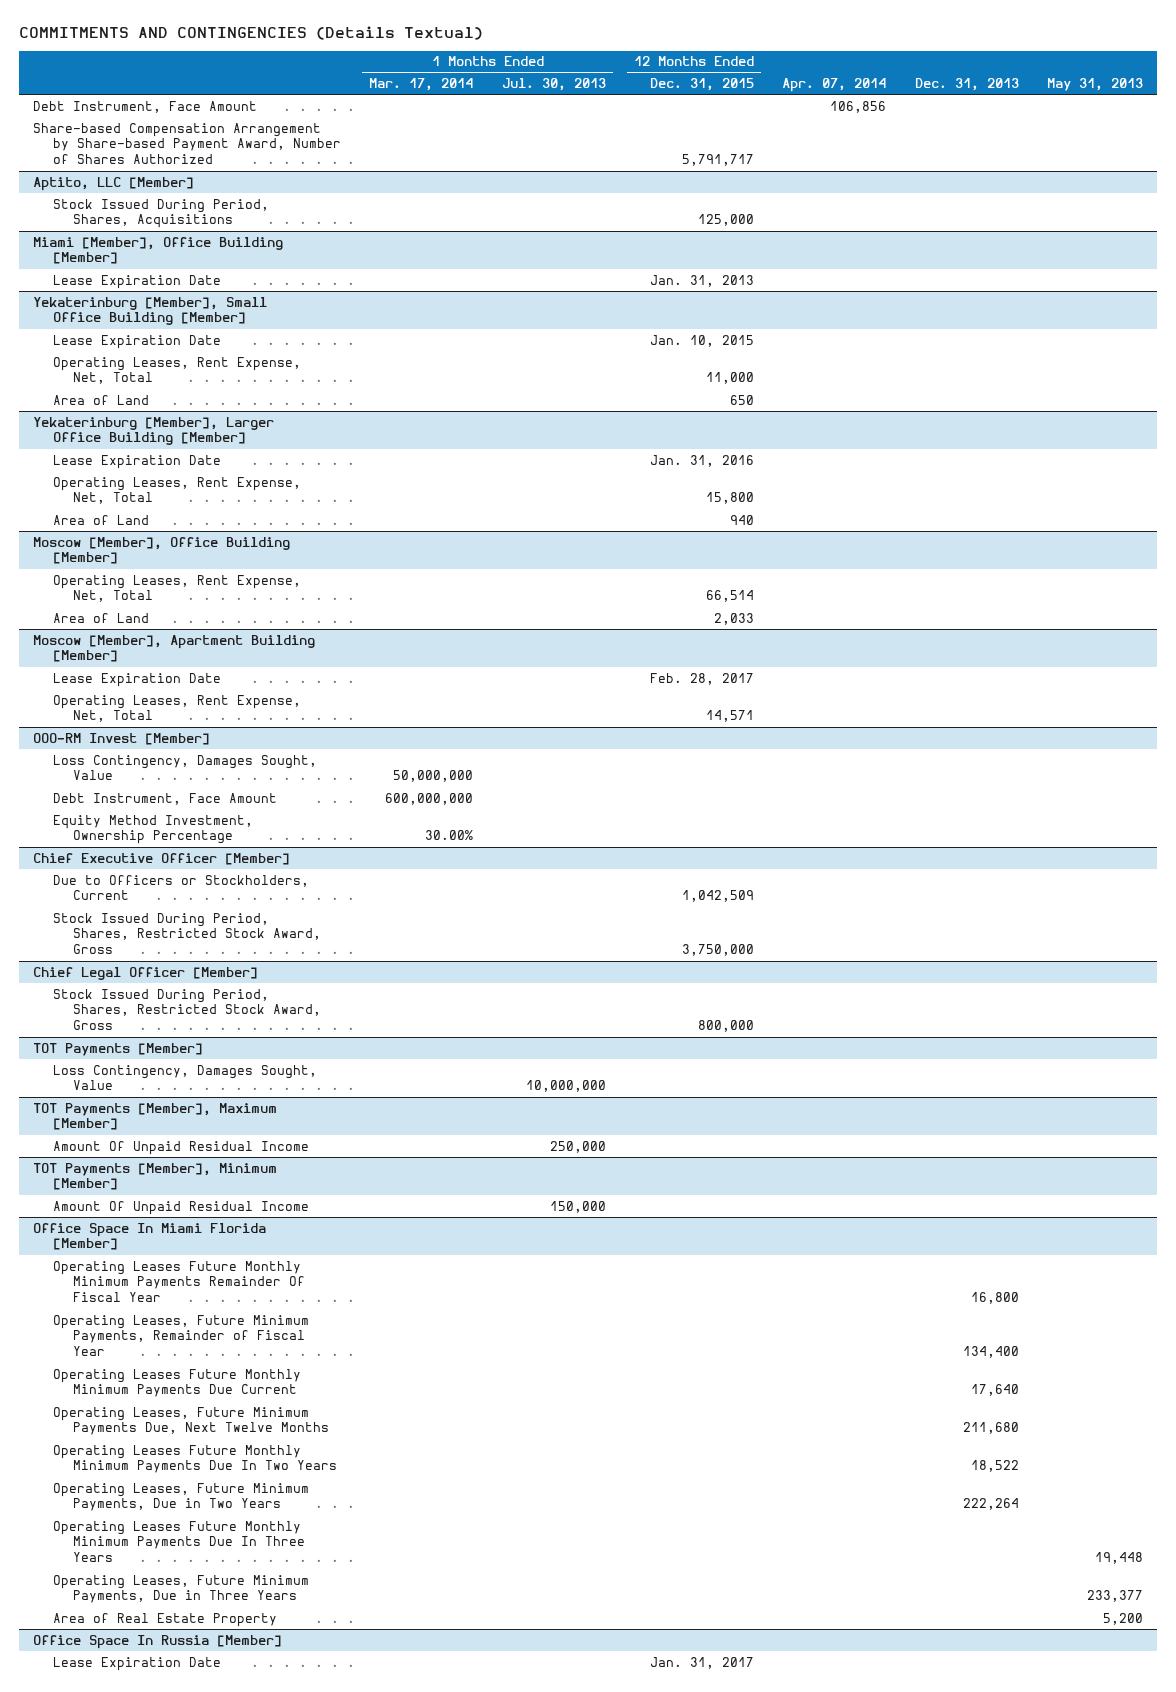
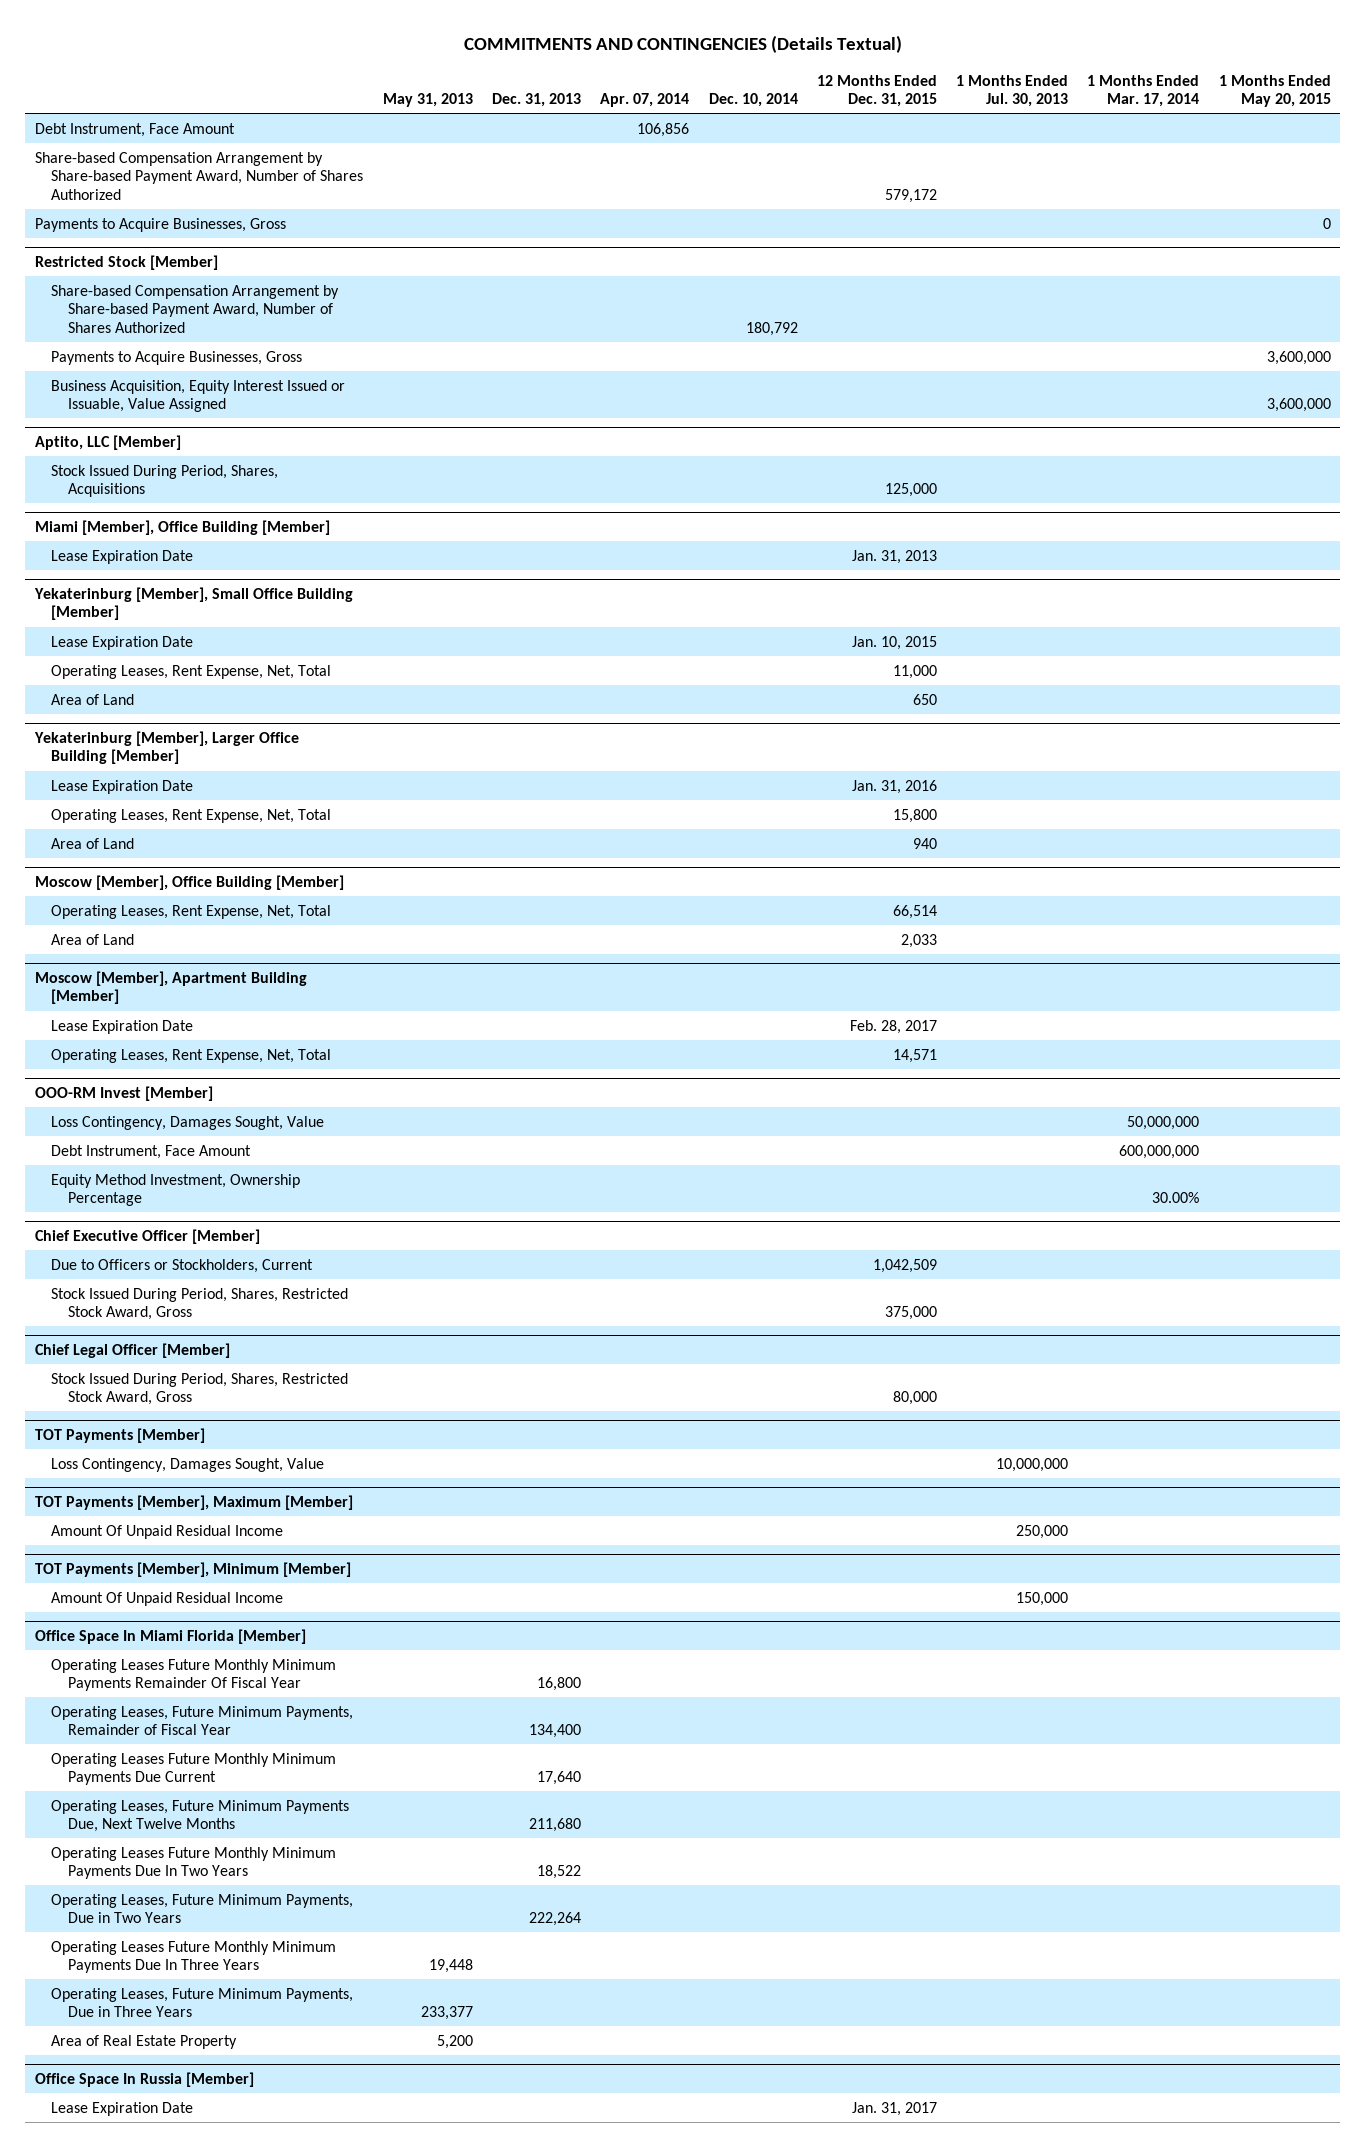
none -> [708,92,798,107] Dec. 10, 2014
none -> [1218,74,1331,107] 1 Months Ended May 20, 2015
[682,154,755,167] 5,791,717 -> [884,188,937,203] 579,172
none -> [34,217,286,232] Payments to Acquire Businesses, Gross
none -> [34,254,218,270] Restricted Stock [Member]
none -> [51,284,340,333] Share-based Compensation Arrangement by Share-based Payment Award, Number of Shares Authorized
none -> [51,350,303,365] Payments to Acquire Businesses, Gross
none -> [51,379,346,413] Business Acquisition, Equity Interest Issued or Issuable, Value Assigned
[682,944,755,957] 3,750,000 -> [884,1306,937,1321] 375,000
[698,1020,755,1033] 800,000 -> [892,1391,937,1406] 80,000

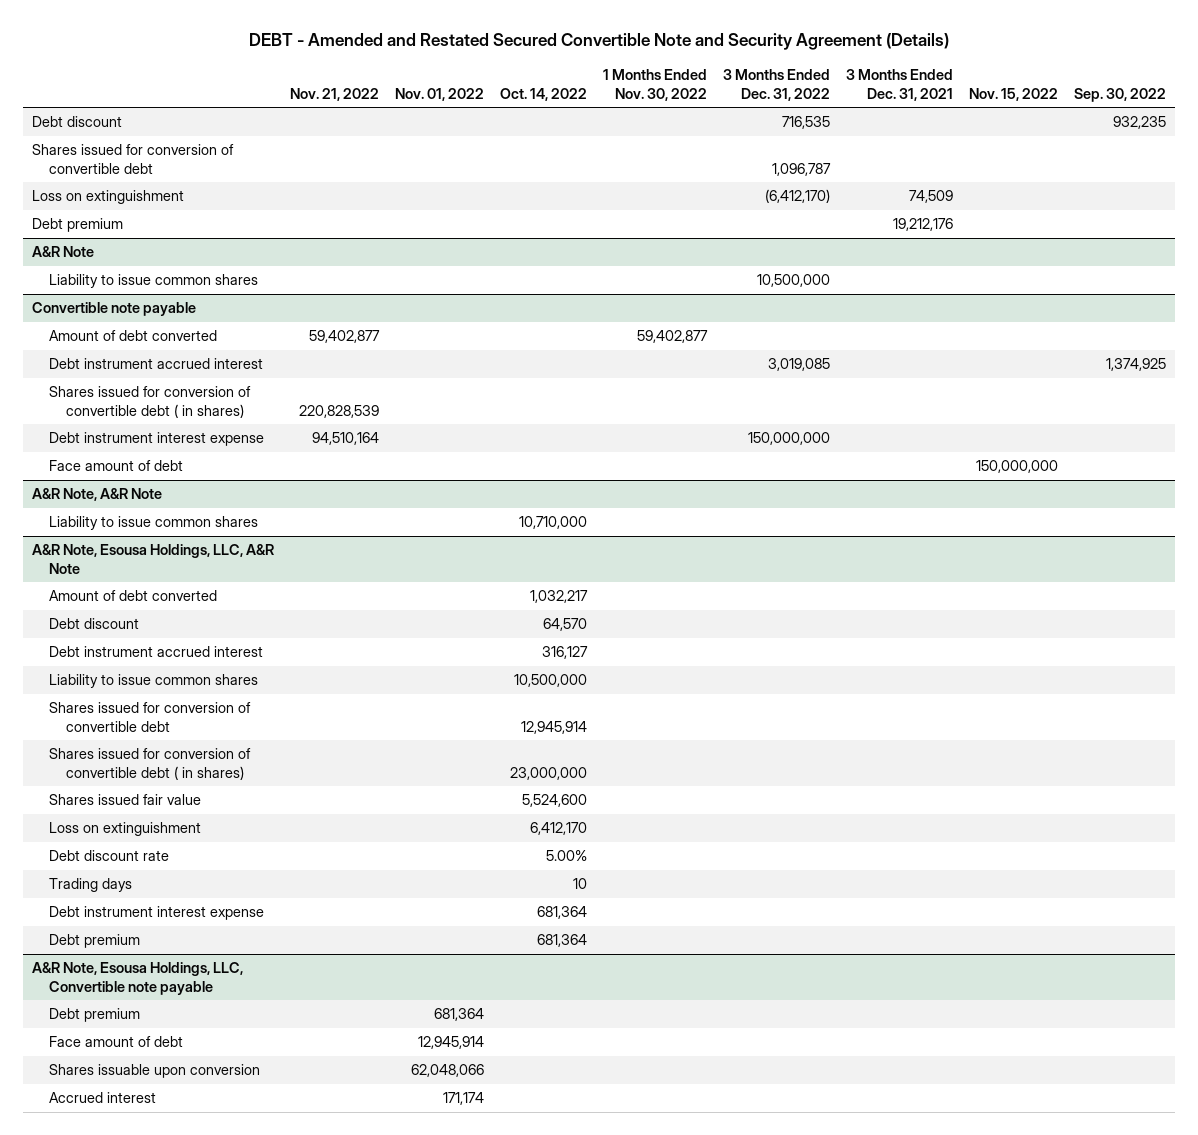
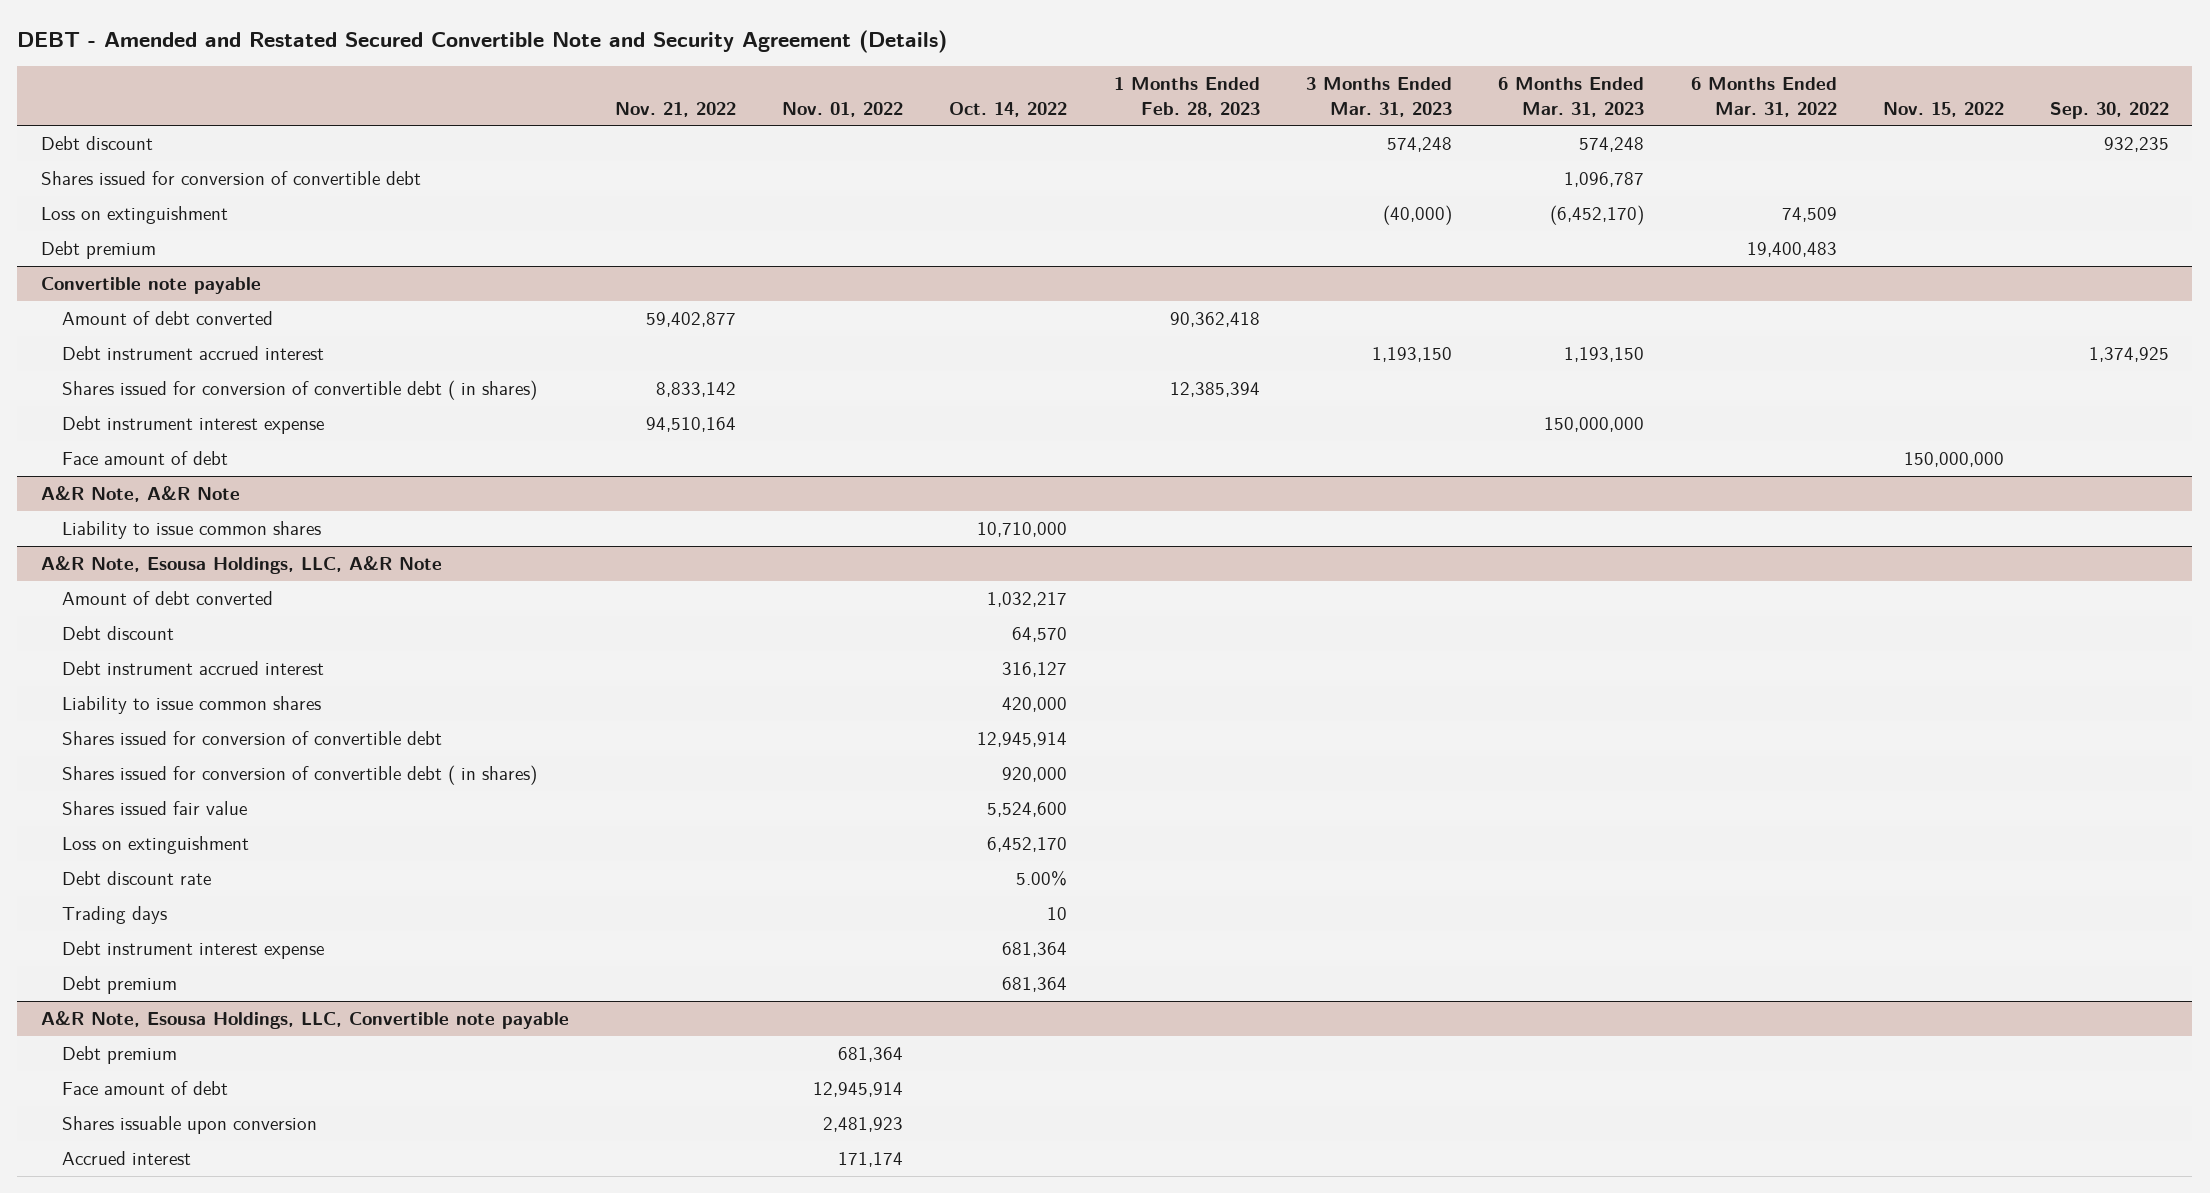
[602,69,707,101] 1 Months Ended Nov. 30, 2022 -> none
[723,69,831,101] 3 Months Ended Dec. 31, 2022 -> none
[846,69,954,101] 3 Months Ended Dec. 31, 2021 -> none
none -> [1113,77,1260,117] 1 Months Ended Feb. 28, 2023
none -> [1306,77,1453,117] 3 Months Ended Mar. 31, 2023
none -> [1498,77,1645,117] 6 Months Ended Mar. 31, 2023
none -> [1690,77,1837,117] 6 Months Ended Mar. 31, 2022
[31,246,94,258] A&R Note -> none
[48,274,258,289] Liability to issue common shares -> none
[298,404,379,418] 220,828,539 -> [655,382,736,398] 8,833,142
[513,674,587,688] 10,500,000 -> [1002,697,1068,713] 420,000
[509,766,587,780] 23,000,000 -> [1002,767,1068,783] 920,000
[529,822,587,836] 6,412,170 -> [987,837,1068,853] 6,452,170
[410,1064,484,1078] 62,048,066 -> [823,1117,904,1133] 2,481,923

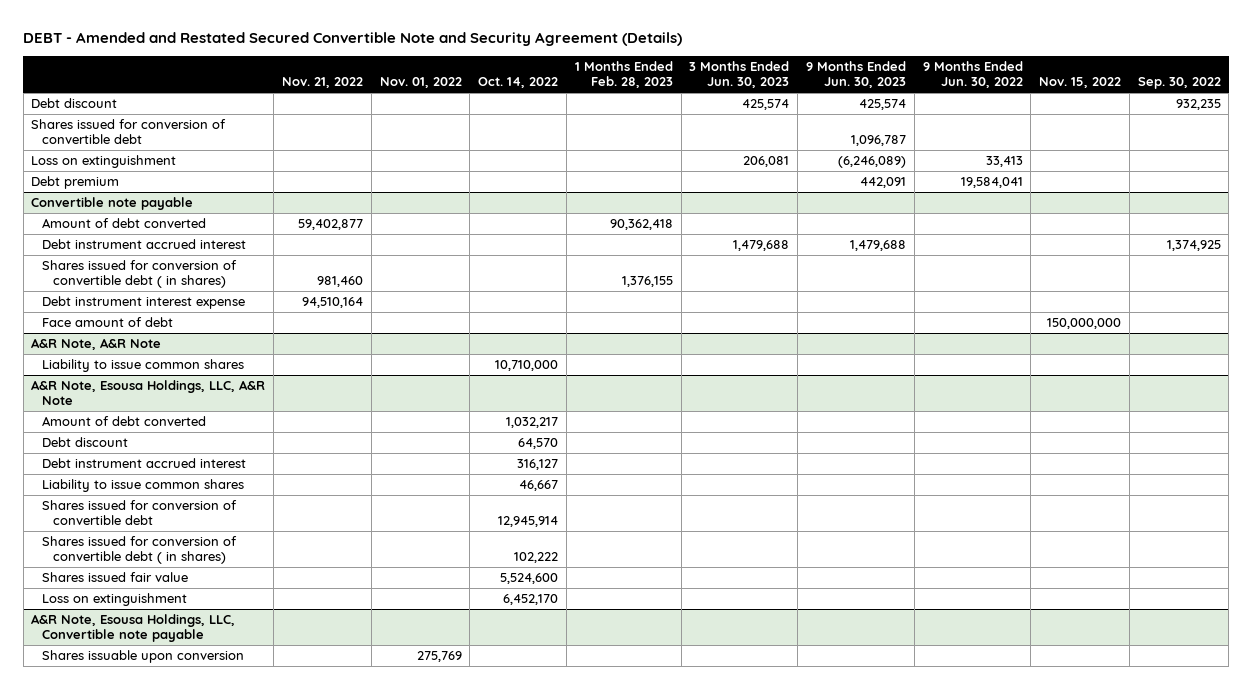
[1306,77,1453,117] 3 Months Ended Mar. 31, 2023 -> none
[1498,77,1645,117] 6 Months Ended Mar. 31, 2023 -> none
[1690,77,1837,117] 6 Months Ended Mar. 31, 2022 -> none
none -> [689,61,790,89] 3 Months Ended Jun. 30, 2023
none -> [805,61,906,89] 9 Months Ended Jun. 30, 2023
none -> [922,61,1023,89] 9 Months Ended Jun. 30, 2022
[655,382,736,398] 8,833,142 -> [316,276,363,288] 981,460
[1169,382,1260,398] 12,385,394 -> [621,276,673,288] 1,376,155
[1002,697,1068,713] 420,000 -> [519,480,559,492] 46,667
[1002,767,1068,783] 920,000 -> [514,552,559,564] 102,222
[61,871,211,886] Debt discount rate -> none
[61,906,167,925] Trading days -> none
[61,941,324,960] Debt instrument interest expense -> none
[61,976,177,995] Debt premium -> none
[61,1046,177,1065] Debt premium -> none
[61,1081,228,1096] Face amount of debt -> none
[61,1151,191,1166] Accrued interest -> none
[823,1117,904,1133] 2,481,923 -> [416,651,462,663] 275,769

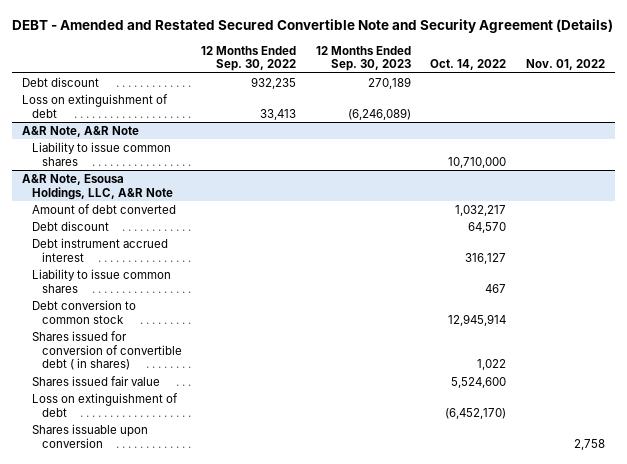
[281,77,363,89] Nov. 21, 2022 -> none
[574,61,673,89] 1 Months Ended Feb. 28, 2023 -> none
[689,61,790,89] 3 Months Ended Jun. 30, 2023 -> none
[805,61,906,89] 9 Months Ended Jun. 30, 2023 -> none
[922,61,1023,89] 9 Months Ended Jun. 30, 2022 -> none
[1039,77,1122,89] Nov. 15, 2022 -> none
[1137,77,1221,90] Sep. 30, 2022 -> none
none -> [201,45,297,72] 12 Months Ended Sep. 30, 2022
none -> [315,45,411,72] 12 Months Ended Sep. 30, 2023
[31,119,227,145] Shares issued for conversion of convertible debt -> none
[31,176,120,190] Debt premium -> none
[31,197,194,211] Convertible note payable -> none
[42,218,207,229] Amount of debt converted -> none
[42,239,247,250] Debt instrument accrued interest -> none
[42,260,238,289] Shares issued for conversion of convertible debt ( in shares) -> none
[42,296,246,310] Debt instrument interest expense -> none
[42,317,174,328] Face amount of debt -> none
[31,155,177,169] Loss on extinguishment -> [21,93,168,118] Loss on extinguishment of debt
[519,480,559,492] 46,667 -> [485,283,507,293] 467
[42,500,238,526] Shares issued for conversion of convertible debt -> [31,299,136,324] Debt conversion to common stock
[514,552,559,564] 102,222 -> [477,359,507,371] 1,022
[31,614,236,643] A&R Note, Esousa Holdings, LLC, Convertible note payable -> none
[42,650,245,664] Shares issuable upon conversion -> none
[42,593,188,607] Loss on extinguishment -> [31,392,178,417] Loss on extinguishment of debt
[503,594,559,606] 6,452,170 -> [445,407,507,419] (6,452,170)
none -> [31,423,148,448] Shares issuable upon conversion

